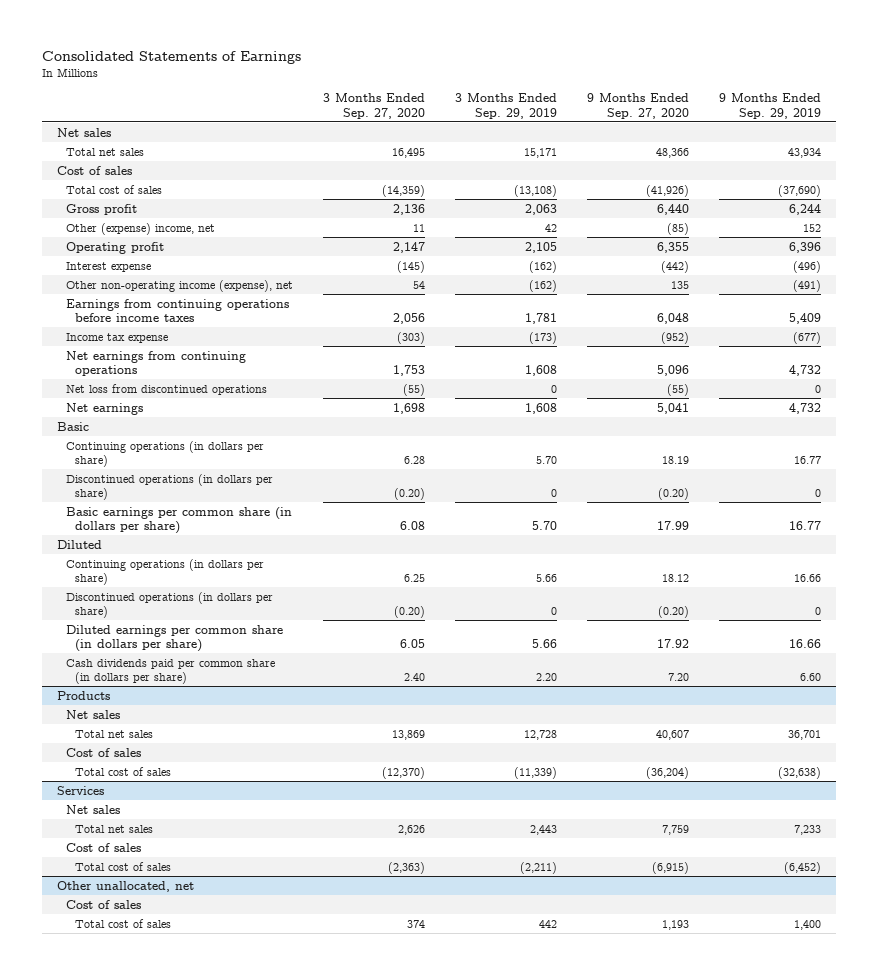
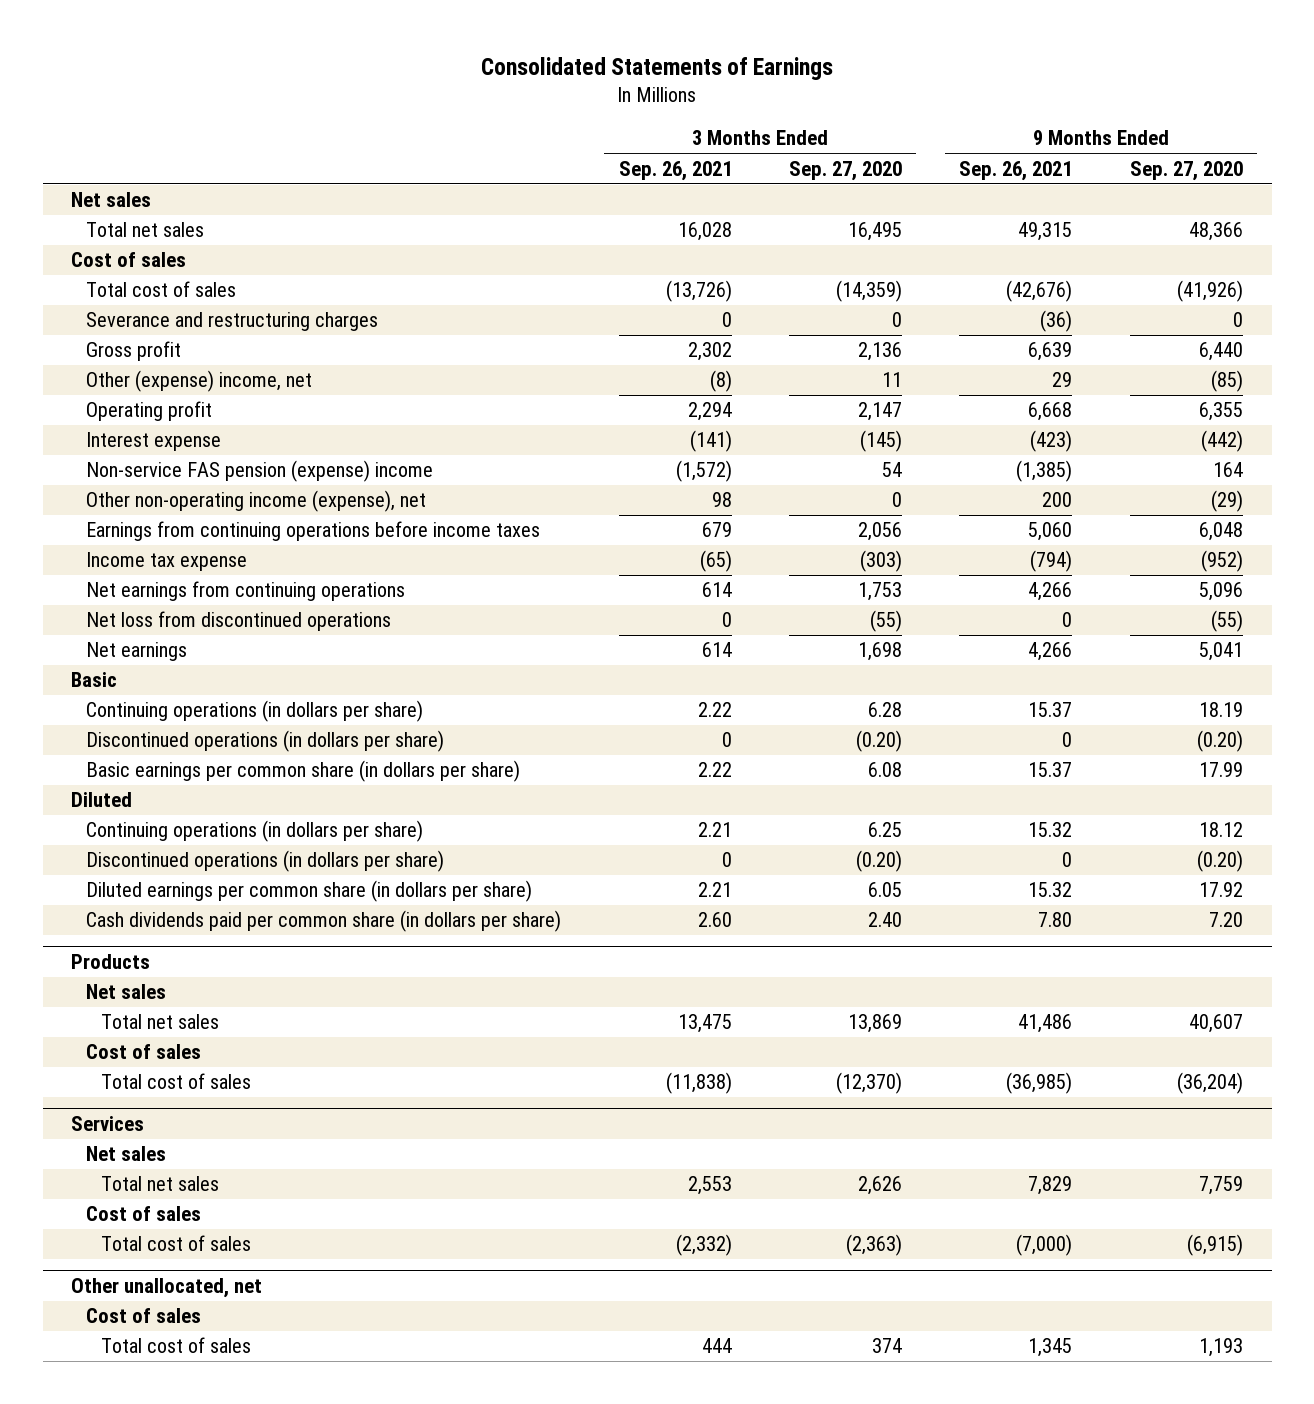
[455,93,558,119] 3 Months Ended Sep. 29, 2019 -> none
[719,93,822,119] 9 Months Ended Sep. 29, 2019 -> none
none -> [618,160,732,181] Sep. 26, 2021
none -> [959,160,1073,181] Sep. 26, 2021
none -> [86,312,379,332] Severance and restructuring charges
none -> [86,460,434,483] Non-service FAS pension (expense) income
[413,280,426,289] 54 -> [891,492,902,508] 0
[671,280,690,289] 135 -> [1210,490,1243,513] (29)

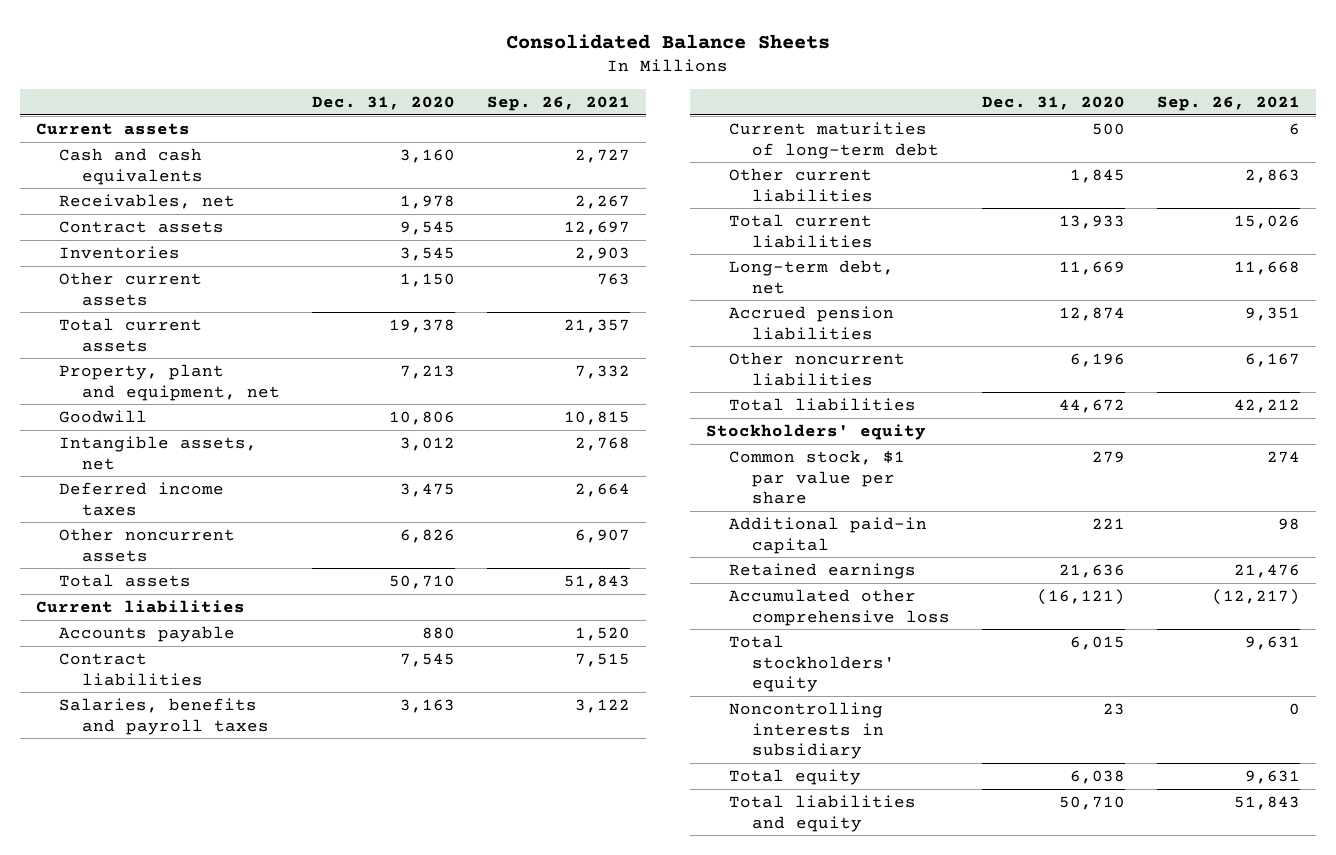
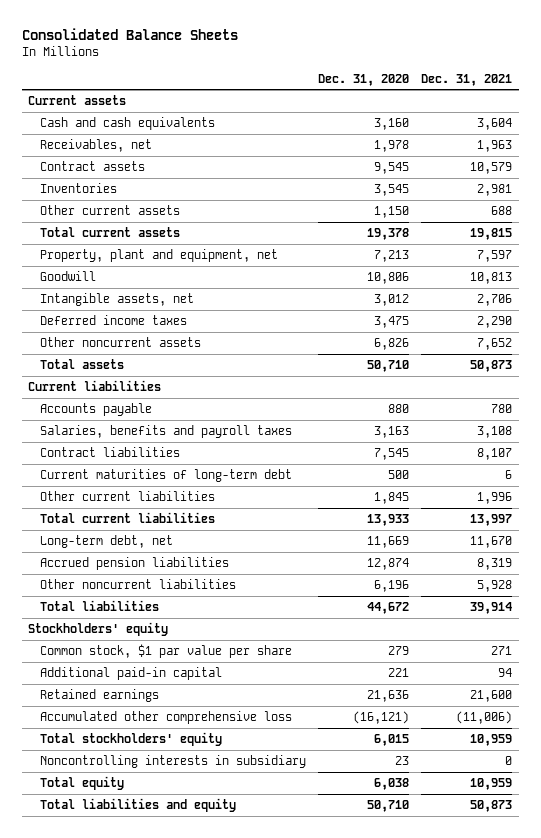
[487,95,631,111] Sep. 26, 2021 -> none
none -> [421,73,513,86] Dec. 31, 2021
[59,653,204,686] Contract liabilities -> [39,446,180,457] Contract liabilities

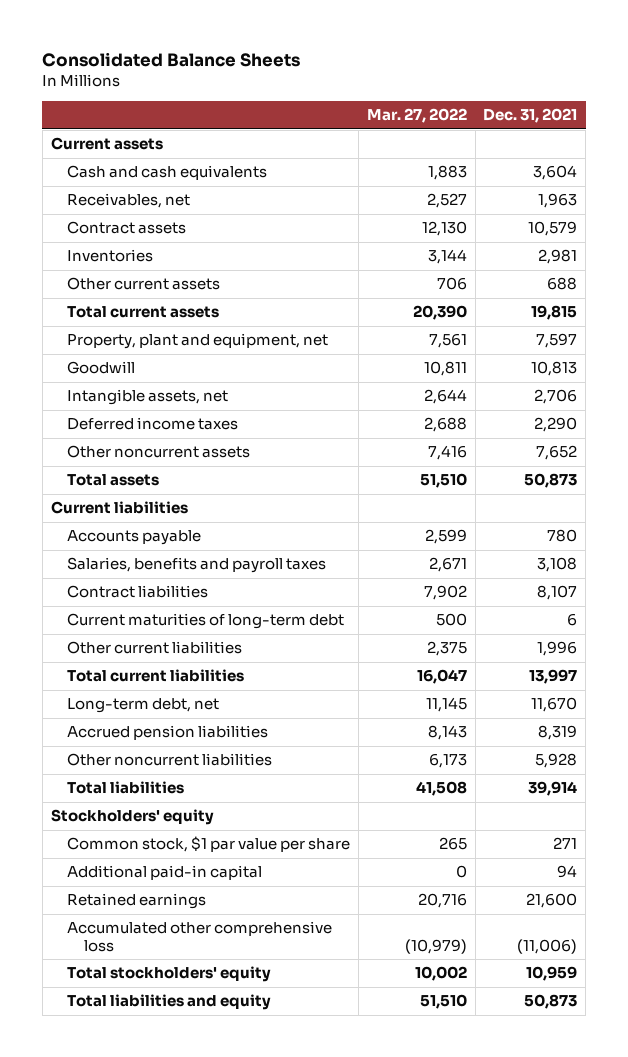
[318,73,410,86] Dec. 31, 2020 -> none
none -> [366,108,467,124] Mar. 27, 2022
[39,754,306,768] Noncontrolling interests in subsidiary -> none
[39,775,124,790] Total equity -> none

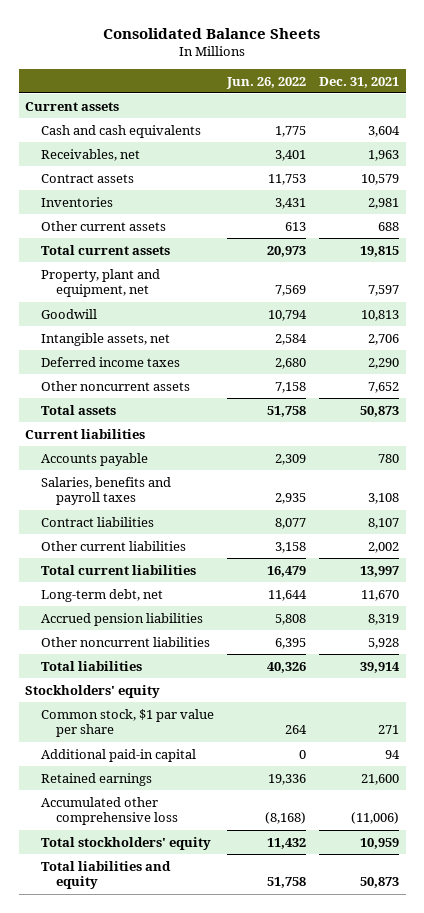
[366,108,467,124] Mar. 27, 2022 -> none
none -> [225,76,306,89] Jun. 26, 2022
[67,613,345,630] Current maturities of long-term debt -> none
[537,641,578,657] 1,996 -> [368,541,400,553] 2,002

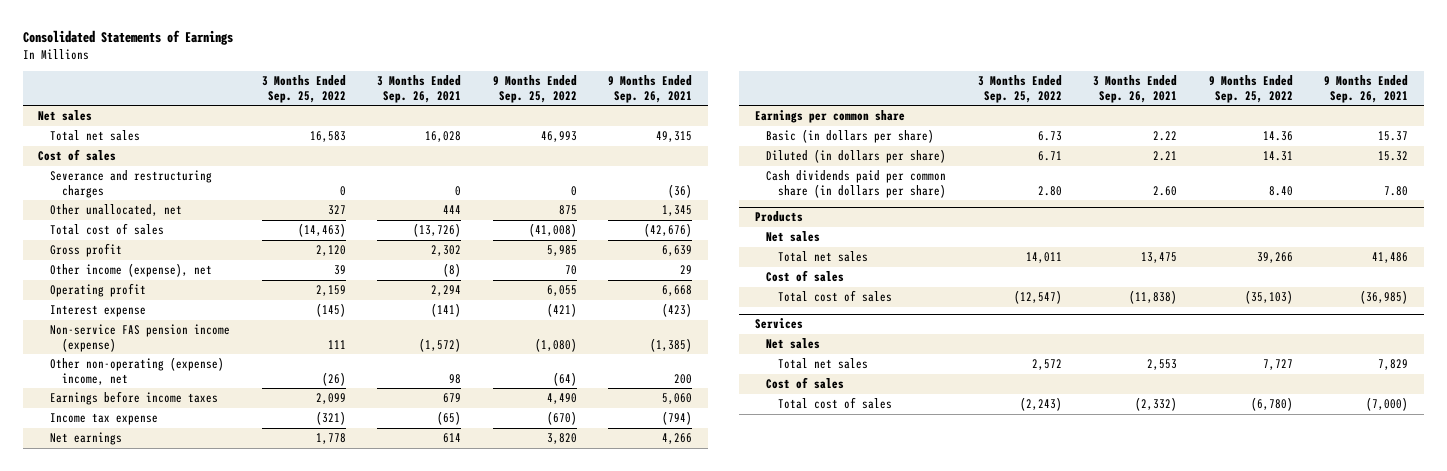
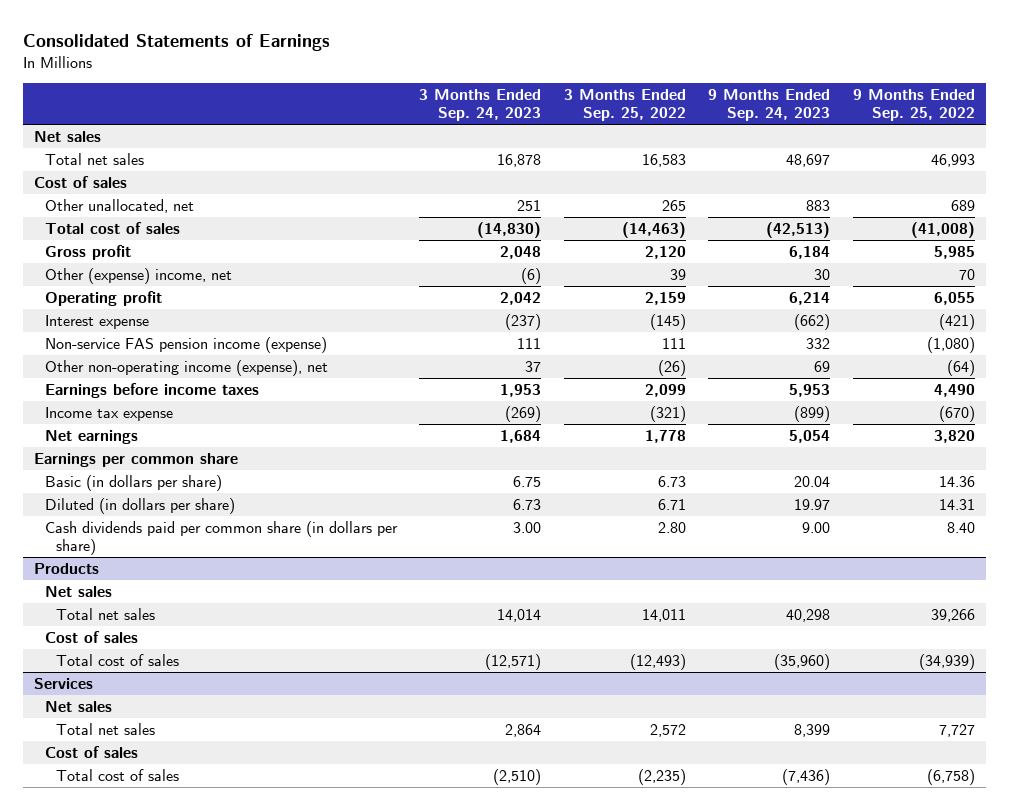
[377,75,462,103] 3 Months Ended Sep. 26, 2021 -> none
[608,75,693,103] 9 Months Ended Sep. 26, 2021 -> none
none -> [419,89,542,122] 3 Months Ended Sep. 24, 2023
none -> [708,89,831,122] 9 Months Ended Sep. 24, 2023
[50,170,213,198] Severance and restructuring charges -> none
[327,205,346,216] 327 -> [661,199,686,211] 265
[558,205,577,216] 875 -> [950,199,975,211] 689
[50,263,213,278] Other income (expense), net -> [45,267,233,284] Other (expense) income, net
[50,357,225,385] Other non-operating (expense) income, net -> [45,359,329,376] Other non-operating income (expense), net
[1013,290,1062,305] (12,547) -> [629,653,686,670] (12,493)
[1244,290,1293,305] (35,103) -> [918,653,975,670] (34,939)
[1019,397,1062,412] (2,243) -> [637,768,686,785] (2,235)
[1250,397,1293,412] (6,780) -> [926,768,975,785] (6,758)

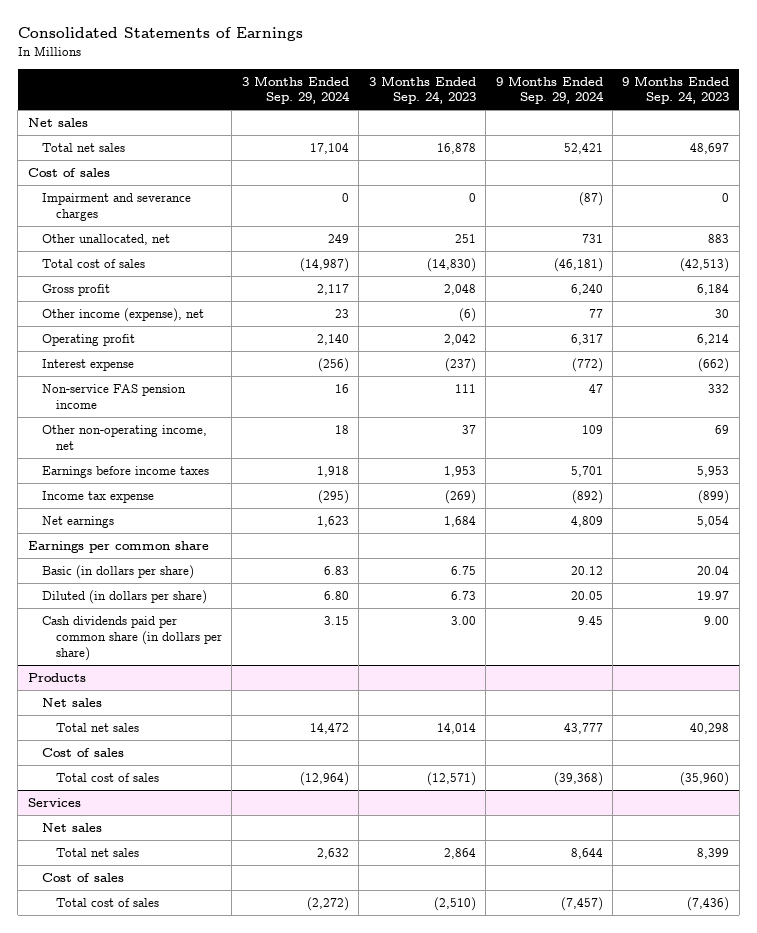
[563,89,686,122] 3 Months Ended Sep. 25, 2022 -> none
[852,89,975,122] 9 Months Ended Sep. 25, 2022 -> none
none -> [241,75,350,105] 3 Months Ended Sep. 29, 2024
none -> [495,75,604,105] 9 Months Ended Sep. 29, 2024
none -> [41,192,191,221] Impairment and severance charges
[45,267,233,284] Other (expense) income, net -> [41,307,204,322] Other income (expense), net
[45,336,328,353] Non-service FAS pension income (expense) -> [41,383,186,409] Non-service FAS pension income
[45,359,329,376] Other non-operating income (expense), net -> [41,424,207,450] Other non-operating income, net

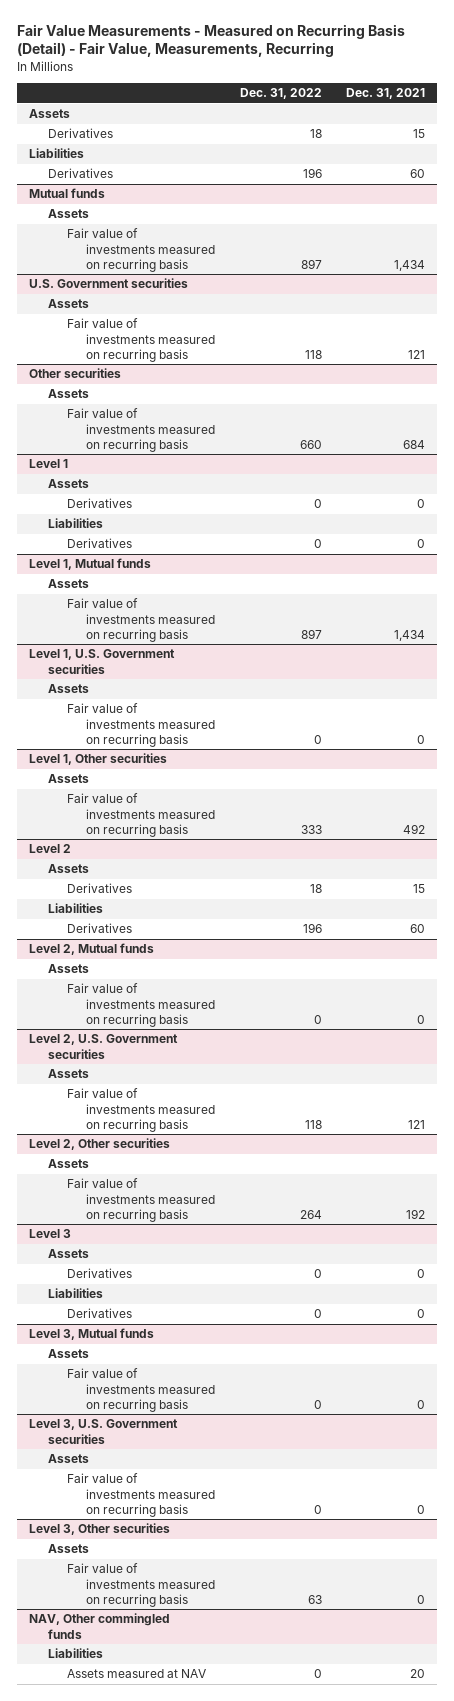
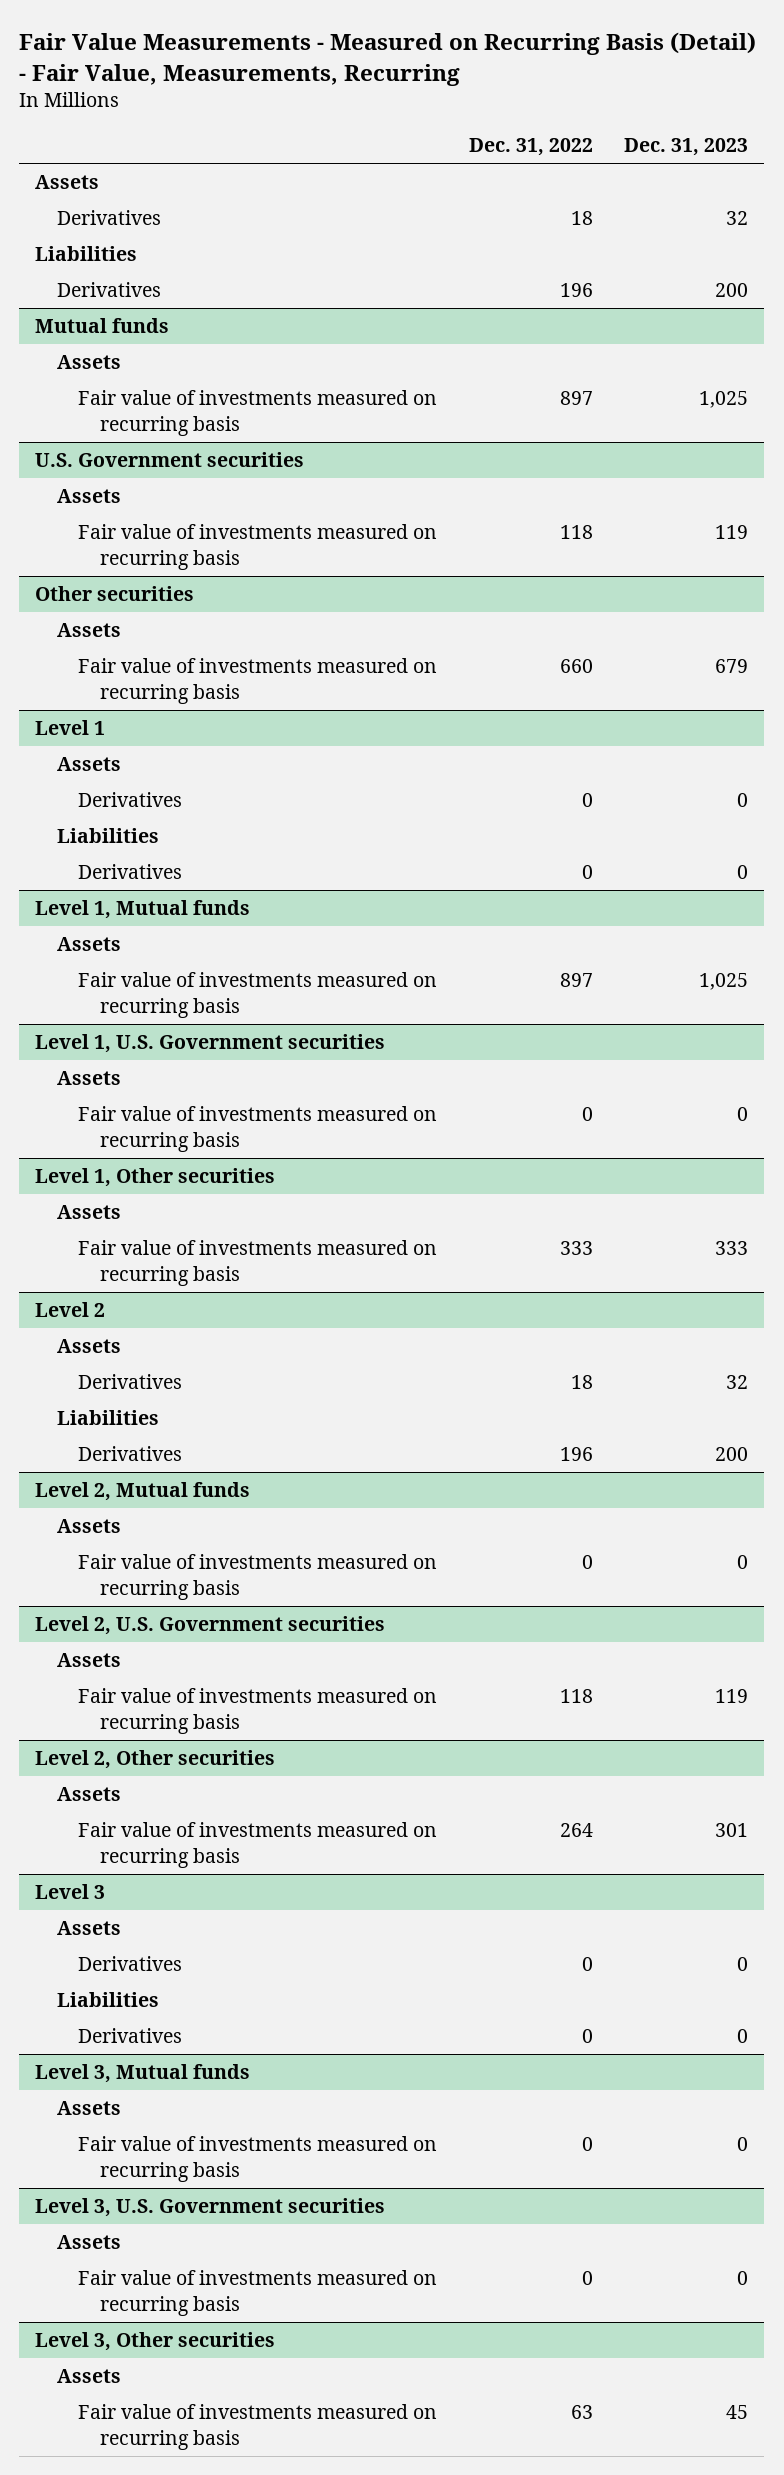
[346,88,426,100] Dec. 31, 2021 -> none
none -> [624,138,749,157] Dec. 31, 2023
[28,1613,170,1639] NAV, Other commingled funds -> none
[47,1648,103,1659] Liabilities -> none
[66,1669,206,1679] Assets measured at NAV -> none

